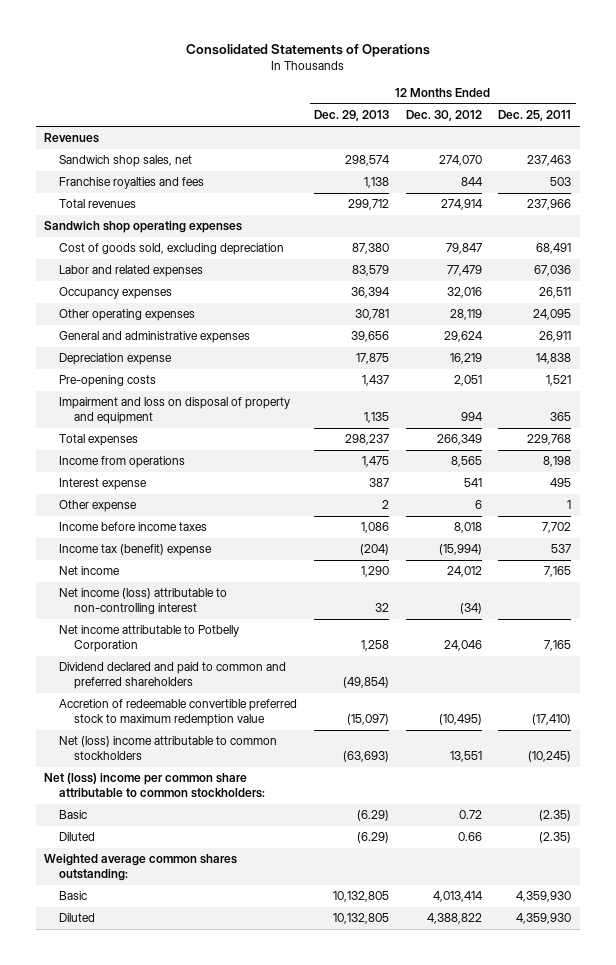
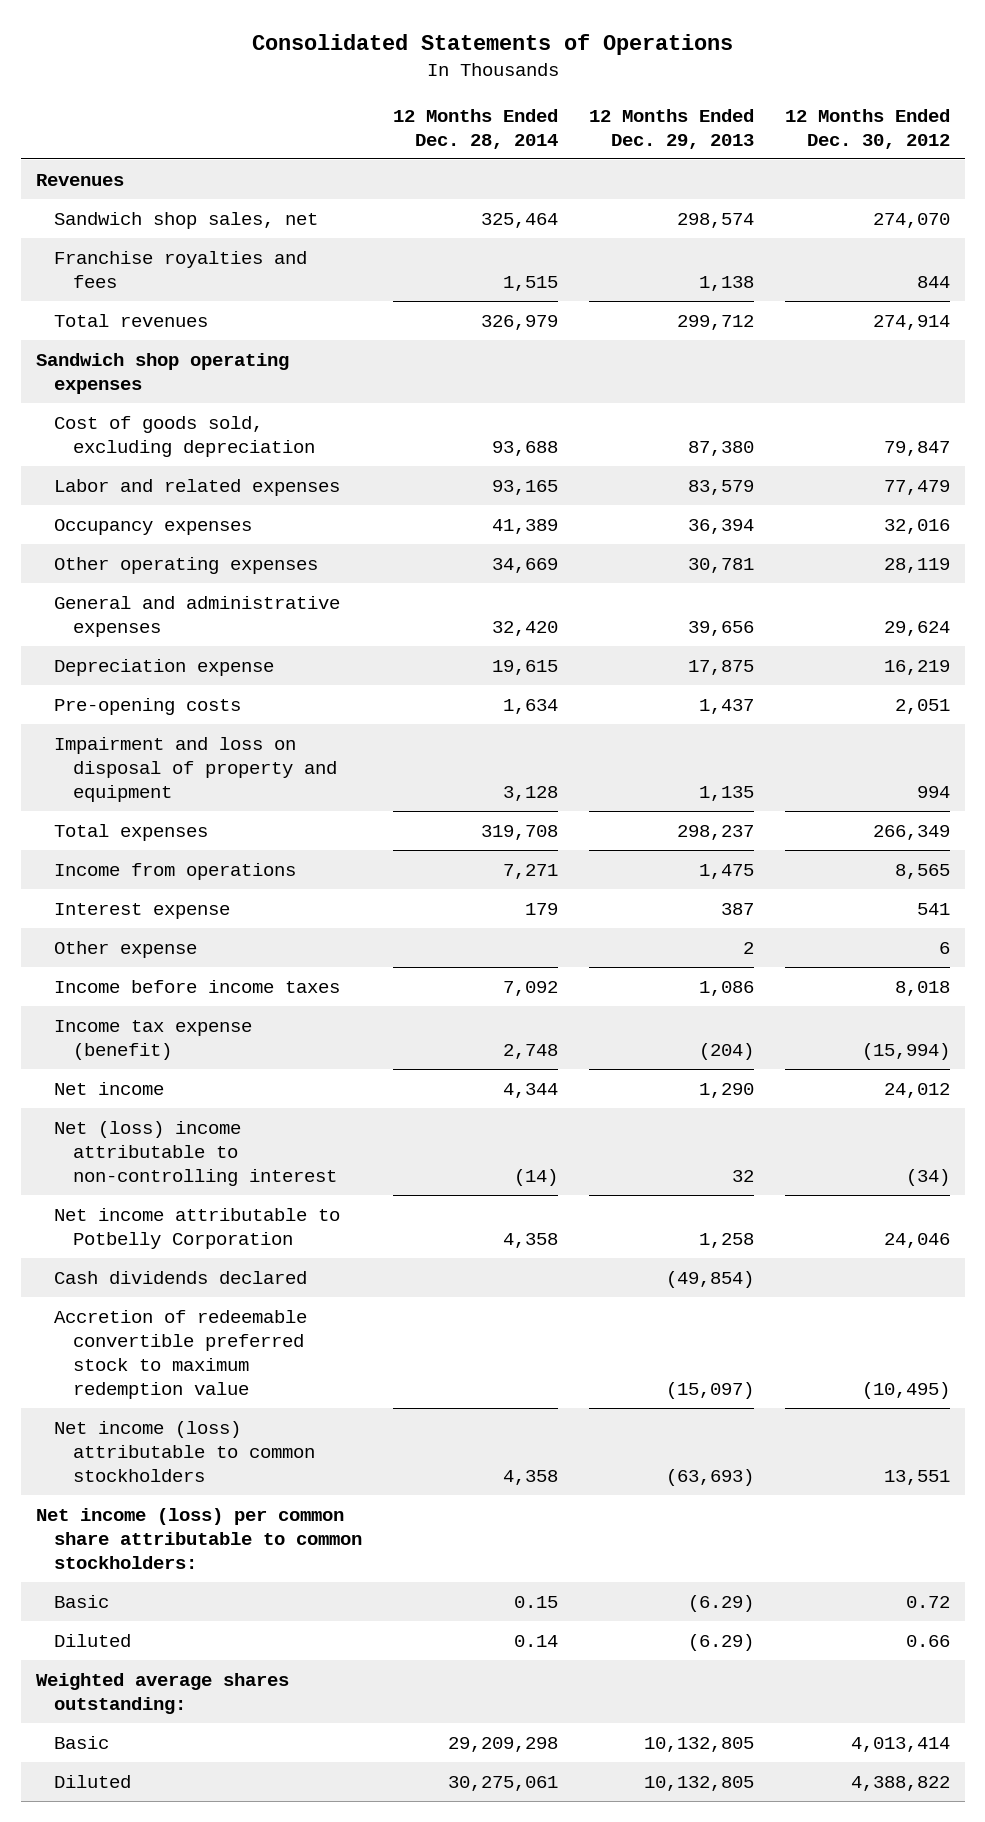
[498,110,572,122] Dec. 25, 2011 -> none
none -> [393,108,559,149] 12 Months Ended Dec. 28, 2014
[58,544,212,557] Income tax (benefit) expense -> [54,1019,253,1061] Income tax expense (benefit)
[58,588,227,615] Net income (loss) attributable to non-controlling interest -> [54,1120,337,1187] Net (loss) income attributable to non-controlling interest
[58,662,286,690] Dividend declared and paid to common and preferred shareholders -> [54,1270,308,1284] Cash dividends declared
[58,736,277,761] Net (loss) income attributable to common stockholders -> [54,1420,315,1483] Net income (loss) attributable to common stockholders
[44,773,265,799] Net (loss) income per common share attributable to common stockholders: -> [35,1507,363,1570] Net income (loss) per common share attributable to common stockholders:
[44,854,238,882] Weighted average common shares outstanding: -> [35,1672,289,1715] Weighted average shares outstanding:

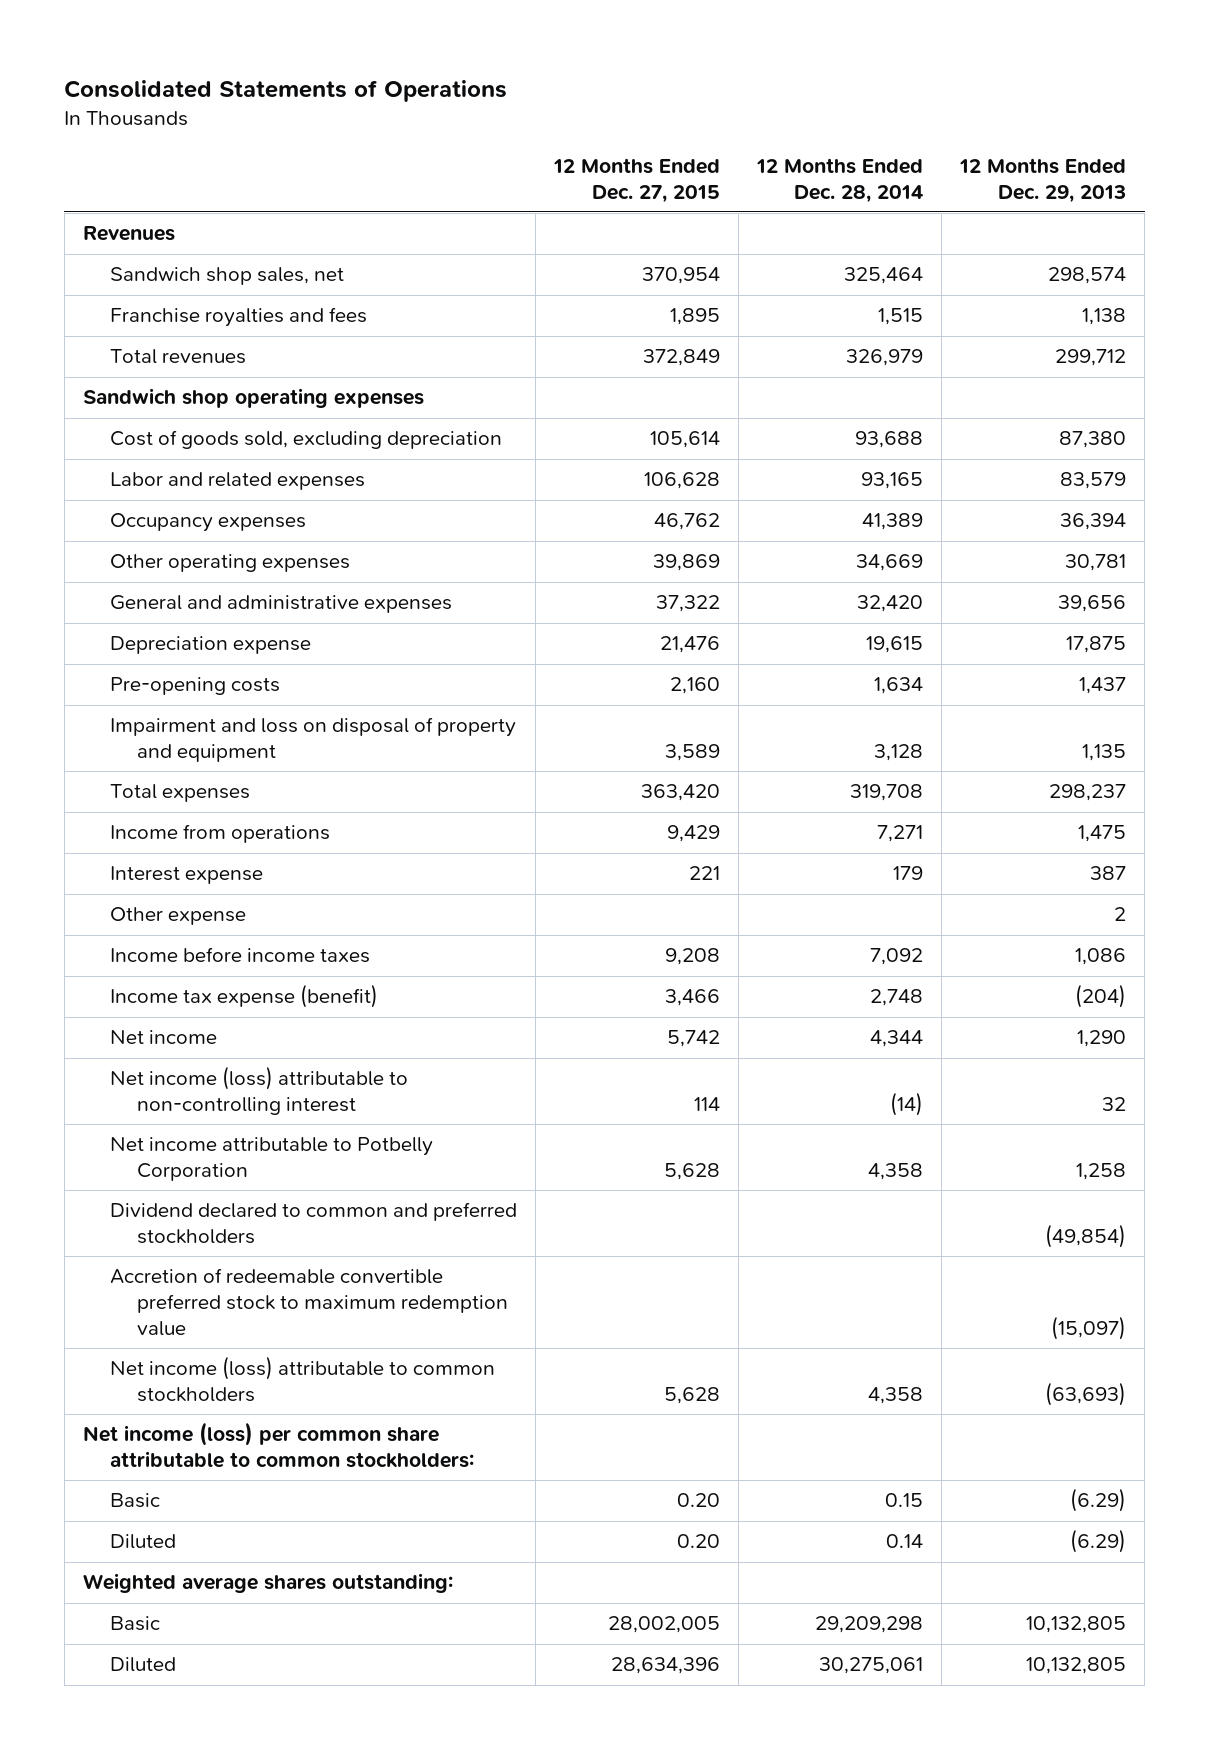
[784,108,950,149] 12 Months Ended Dec. 30, 2012 -> none
none -> [553,157,721,203] 12 Months Ended Dec. 27, 2015
[54,1120,337,1187] Net (loss) income attributable to non-controlling interest -> [110,1066,409,1116] Net income (loss) attributable to non-controlling interest
[54,1270,308,1284] Cash dividends declared -> [110,1202,518,1245] Dividend declared to common and preferred stockholders

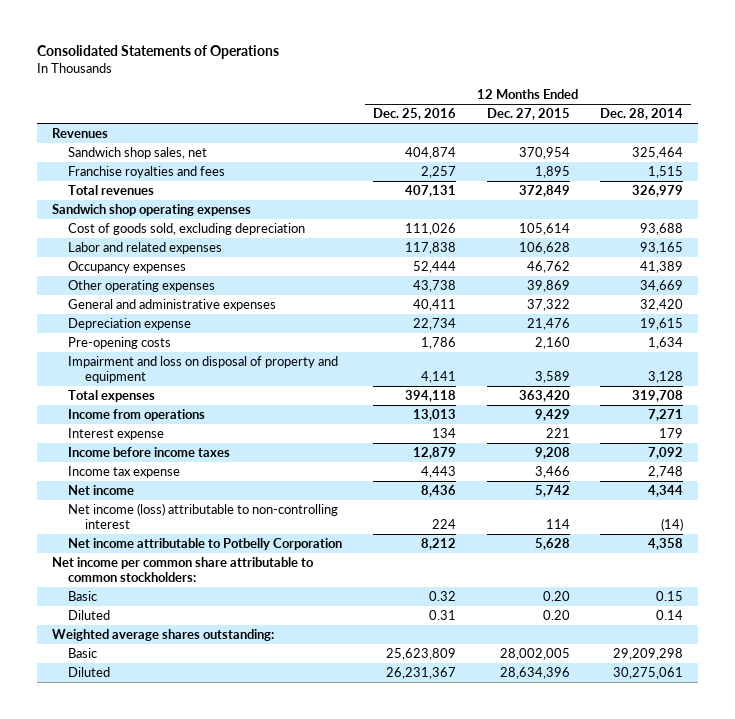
[959,157,1127,203] 12 Months Ended Dec. 29, 2013 -> none
none -> [372,108,456,121] Dec. 25, 2016
[110,907,247,926] Other expense -> none
[110,984,379,1009] Income tax expense (benefit) -> [68,465,181,478] Income tax expense
[110,1202,518,1245] Dividend declared to common and preferred stockholders -> none
[110,1268,509,1337] Accretion of redeemable convertible preferred stock to maximum redemption value -> none
[110,1356,496,1403] Net income (loss) attributable to common stockholders -> none
[82,1422,475,1469] Net income (loss) per common share attributable to common stockholders: -> [52,556,315,582] Net income per common share attributable to common stockholders:

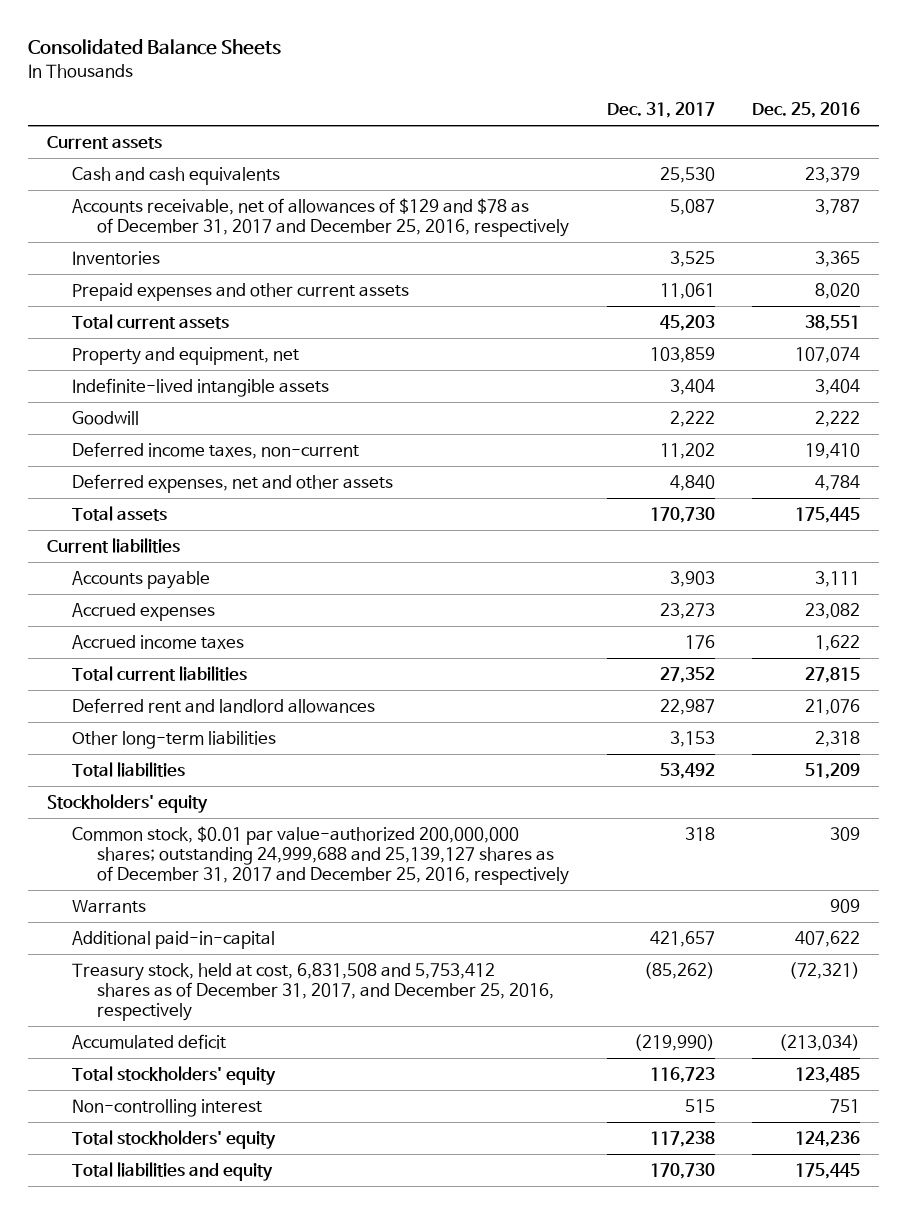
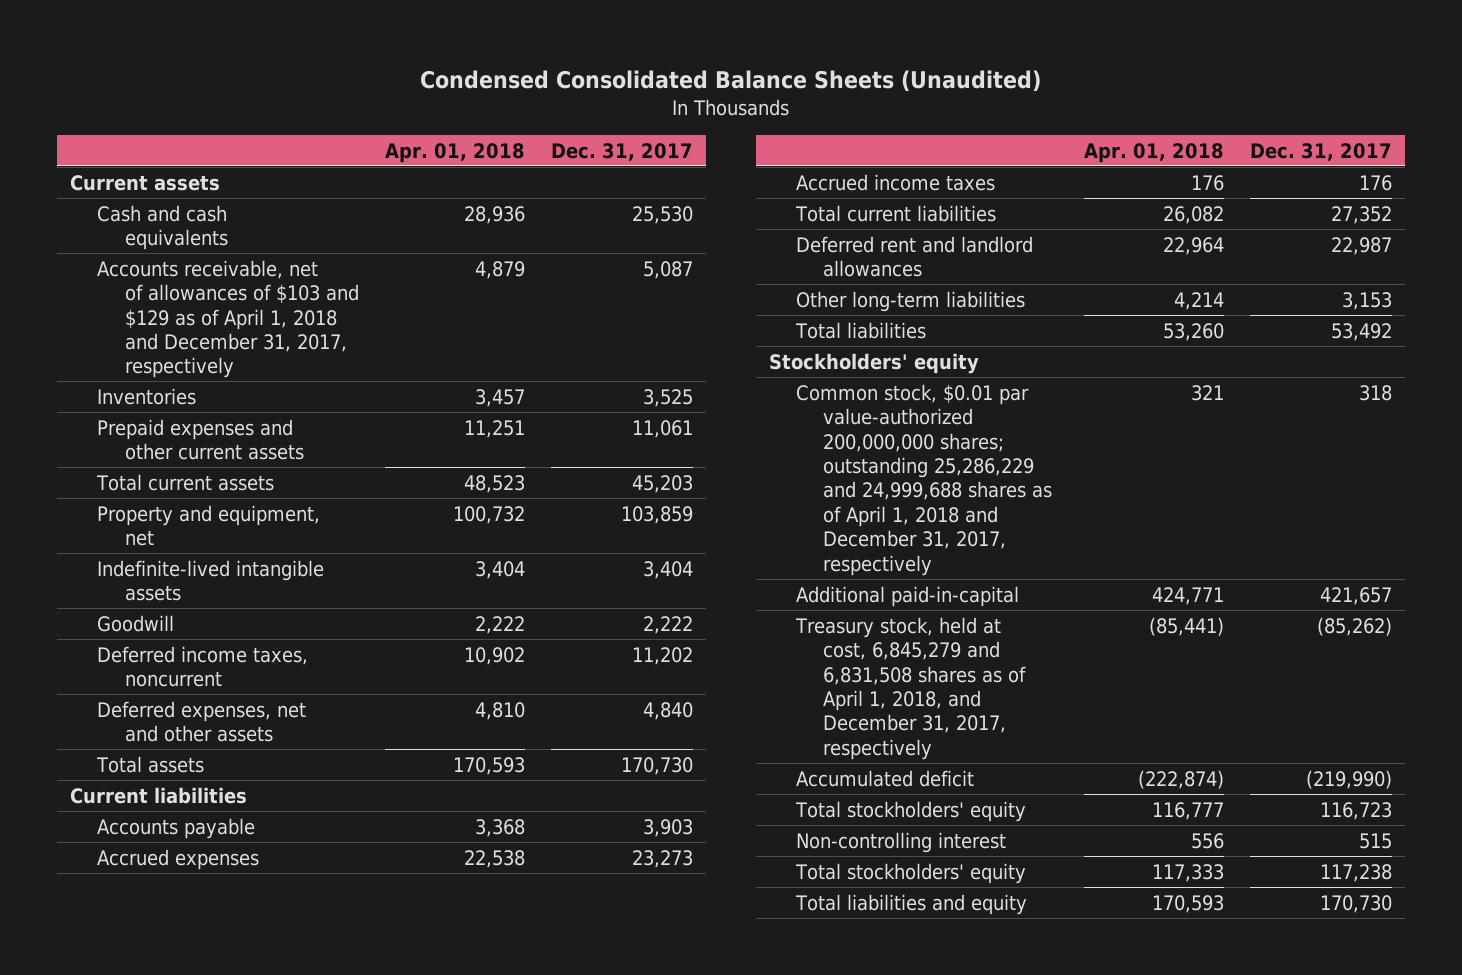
[28,39,282,56] Consolidated Balance Sheets -> [420,70,1042,93] Condensed Consolidated Balance Sheets (Unaudited)
[752,102,861,119] Dec. 25, 2016 -> none
none -> [384,142,525,163] Apr. 01, 2018
[72,198,570,237] Accounts receivable, net of allowances of $129 and $78 as of December 31, 2017 and December 25, 2016, respectively -> [97,259,359,379] Accounts receivable, net of allowances of $103 and $129 as of April 1, 2018 and December 31, 2017, respectively
[72,442,360,460] Deferred income taxes, non-current -> [97,645,309,688] Deferred income taxes, noncurrent
[72,900,147,914] Warrants -> none
[72,826,570,885] Common stock, $0.01 par value-authorized 200,000,000 shares; outstanding 24,999,688 and 25,139,127 shares as of December 31, 2017 and December 25, 2016, respectively -> [796,383,1053,576] Common stock, $0.01 par value-authorized 200,000,000 shares; outstanding 25,286,229 and 24,999,688 shares as of April 1, 2018 and December 31, 2017, respectively
[72,963,555,1021] Treasury stock, held at cost, 6,831,508 and 5,753,412 shares as of December 31, 2017, and December 25, 2016, respectively -> [795,616,1027,760] Treasury stock, held at cost, 6,845,279 and 6,831,508 shares as of April 1, 2018, and December 31, 2017, respectively

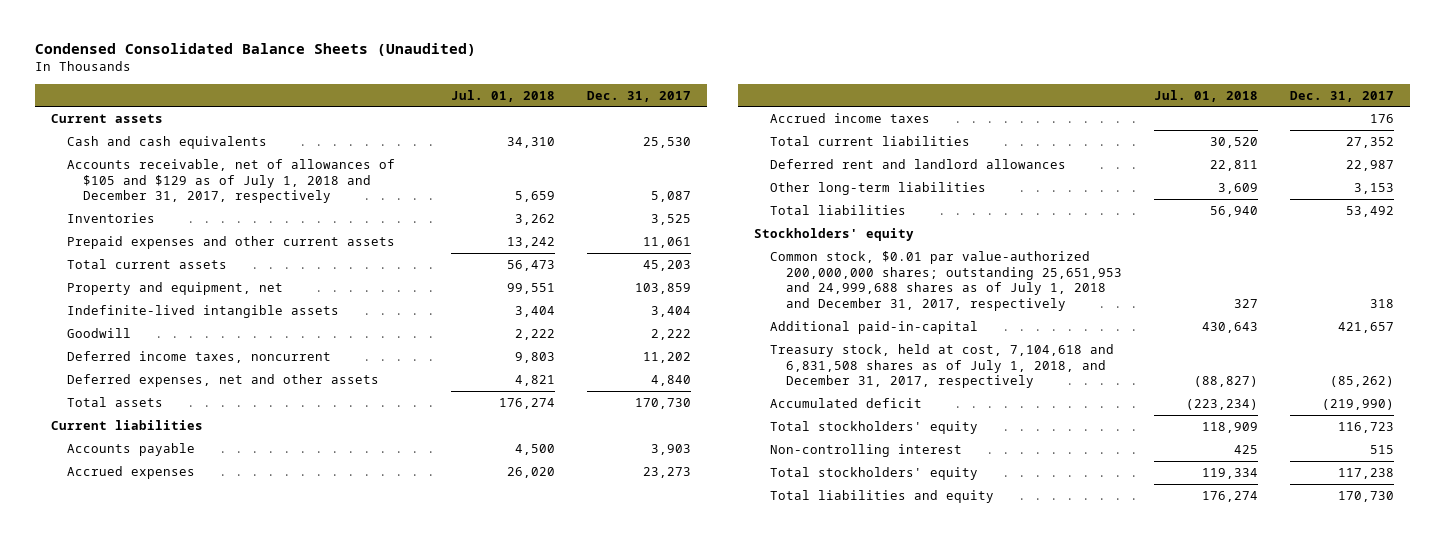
[384,142,525,163] Apr. 01, 2018 -> none
none -> [450,89,555,102] Jul. 01, 2018
[97,259,359,379] Accounts receivable, net of allowances of $103 and $129 as of April 1, 2018 and December 31, 2017, respectively -> [66,158,395,204] Accounts receivable, net of allowances of $105 and $129 as of July 1, 2018 and December 31, 2017, respectively
[796,383,1053,576] Common stock, $0.01 par value-authorized 200,000,000 shares; outstanding 25,286,229 and 24,999,688 shares as of April 1, 2018 and December 31, 2017, respectively -> [770,250,1123,312] Common stock, $0.01 par value-authorized 200,000,000 shares; outstanding 25,651,953 and 24,999,688 shares as of July 1, 2018 and December 31, 2017, respectively
[795,616,1027,760] Treasury stock, held at cost, 6,845,279 and 6,831,508 shares as of April 1, 2018, and December 31, 2017, respectively -> [770,343,1115,389] Treasury stock, held at cost, 7,104,618 and 6,831,508 shares as of July 1, 2018, and December 31, 2017, respectively

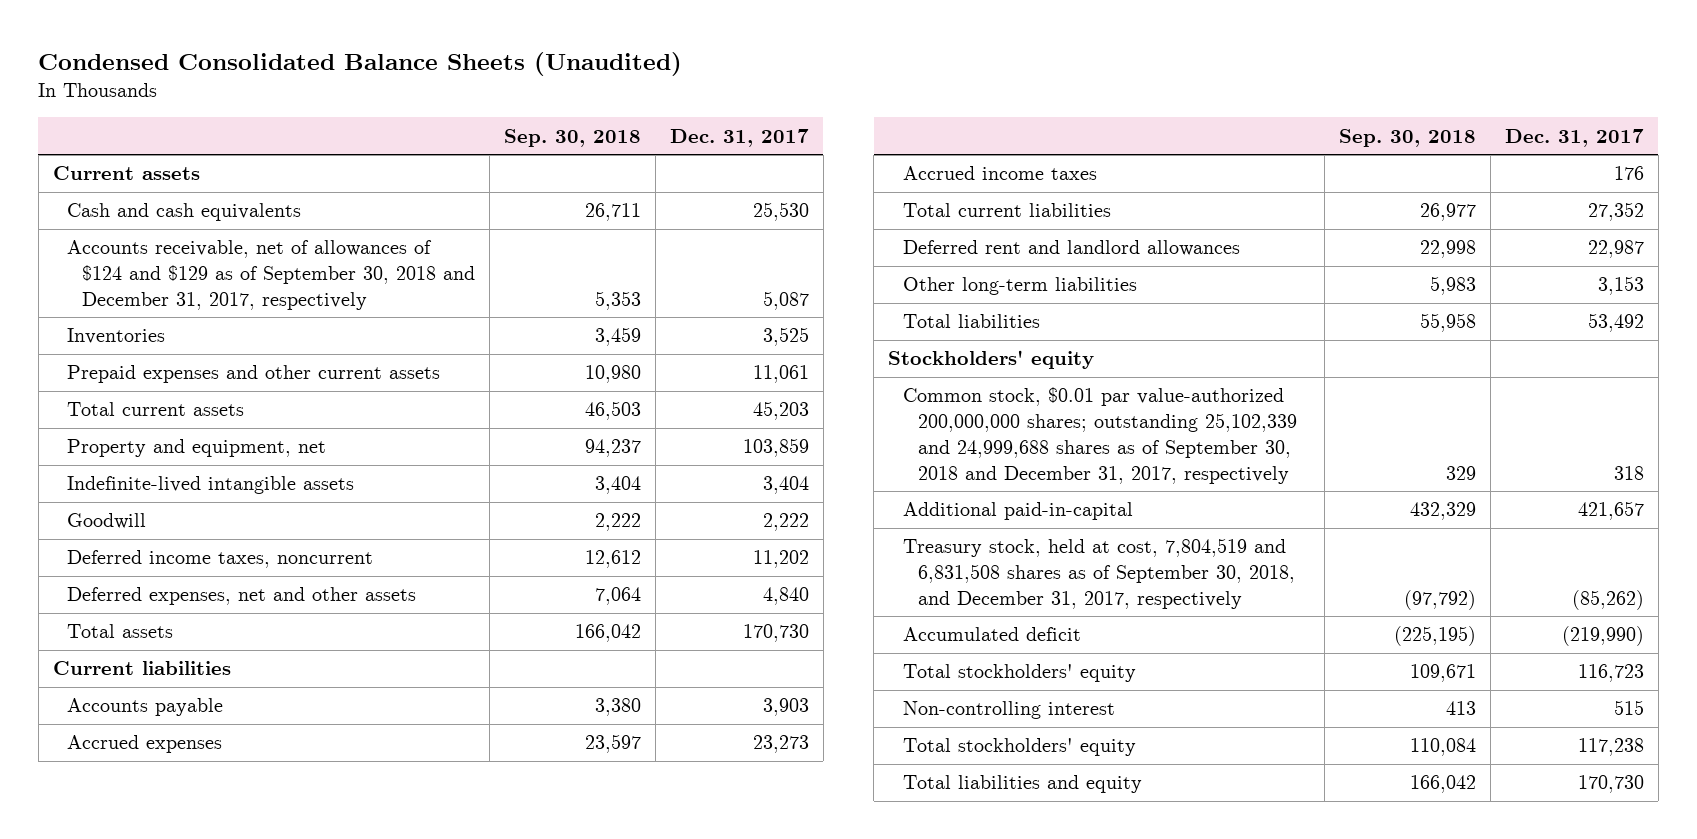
[450,89,555,102] Jul. 01, 2018 -> none
none -> [503,128,641,147] Sep. 30, 2018
[66,158,395,204] Accounts receivable, net of allowances of $105 and $129 as of July 1, 2018 and December 31, 2017, respectively -> [67,240,476,310] Accounts receivable, net of allowances of $124 and $129 as of September 30, 2018 and December 31, 2017, respectively
[770,250,1123,312] Common stock, $0.01 par value-authorized 200,000,000 shares; outstanding 25,651,953 and 24,999,688 shares as of July 1, 2018 and December 31, 2017, respectively -> [902,387,1297,484] Common stock, $0.01 par value-authorized 200,000,000 shares; outstanding 25,102,339 and 24,999,688 shares as of September 30, 2018 and December 31, 2017, respectively
[770,343,1115,389] Treasury stock, held at cost, 7,104,618 and 6,831,508 shares as of July 1, 2018, and December 31, 2017, respectively -> [902,538,1295,609] Treasury stock, held at cost, 7,804,519 and 6,831,508 shares as of September 30, 2018, and December 31, 2017, respectively

